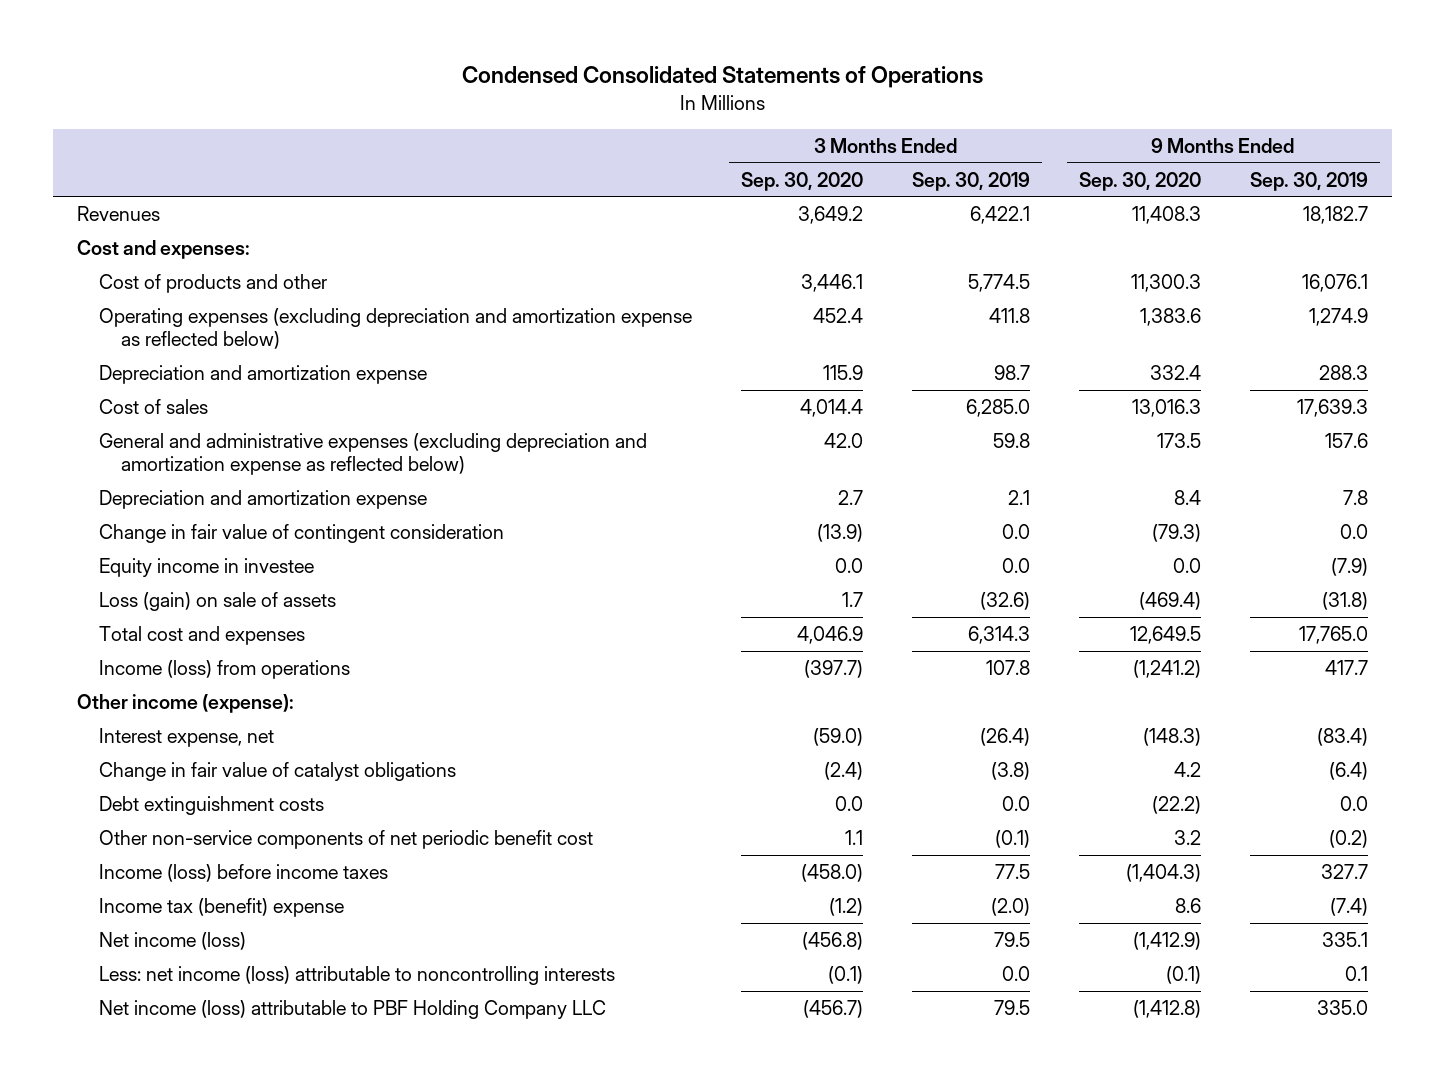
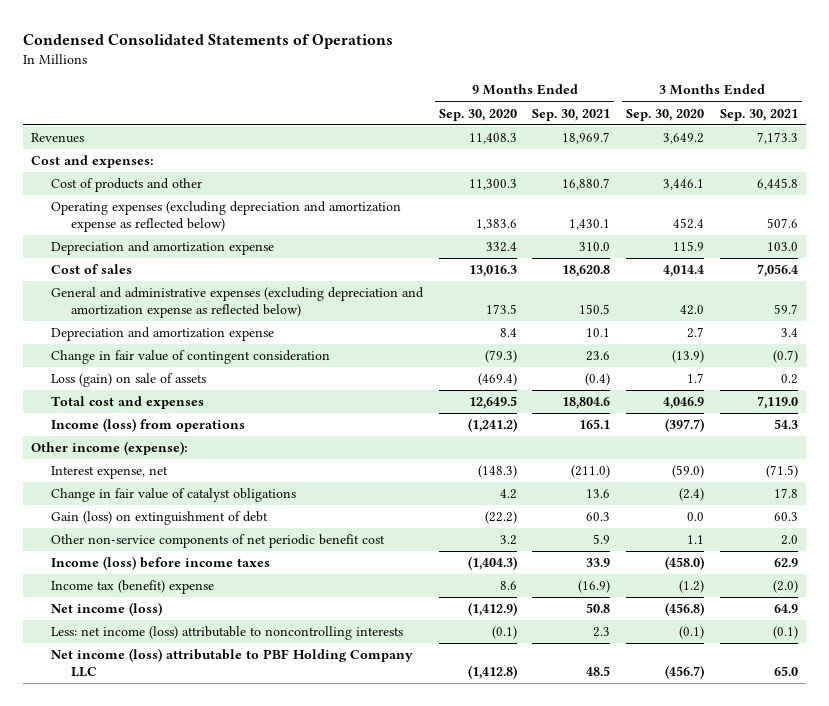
[911,171,1030,191] Sep. 30, 2019 -> none
[1249,171,1368,191] Sep. 30, 2019 -> none
none -> [532,108,611,121] Sep. 30, 2021
none -> [719,108,798,121] Sep. 30, 2021
[99,557,315,577] Equity income in investee -> none
[99,795,325,815] Debt extinguishment costs -> [51,511,269,526] Gain (loss) on extinguishment of debt

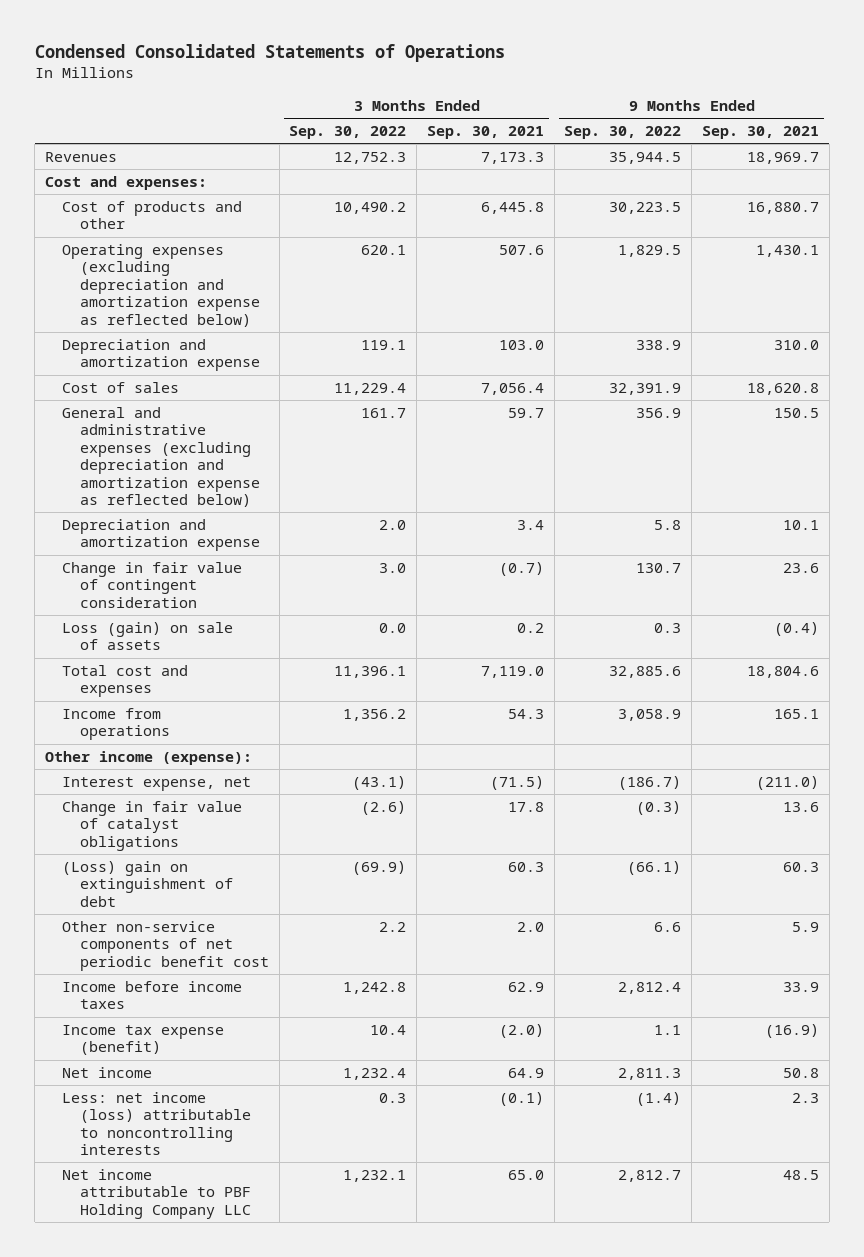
[438,108,517,121] Sep. 30, 2020 -> none
[626,108,705,121] Sep. 30, 2020 -> none
none -> [289,126,407,140] Sep. 30, 2022
none -> [564,126,682,140] Sep. 30, 2022
[51,418,246,433] Income (loss) from operations -> [62,707,170,741] Income from operations
[51,511,269,526] Gain (loss) on extinguishment of debt -> [62,860,233,907] (Loss) gain on extinguishment of debt
[51,556,271,571] Income (loss) before income taxes -> [62,980,243,1010] Income before income taxes
[51,580,215,595] Income tax (benefit) expense -> [62,1024,225,1056] Income tax expense (benefit)
[51,602,163,617] Net income (loss) -> [62,1066,153,1078] Net income
[51,648,414,678] Net income (loss) attributable to PBF Holding Company LLC -> [62,1168,251,1219] Net income attributable to PBF Holding Company LLC

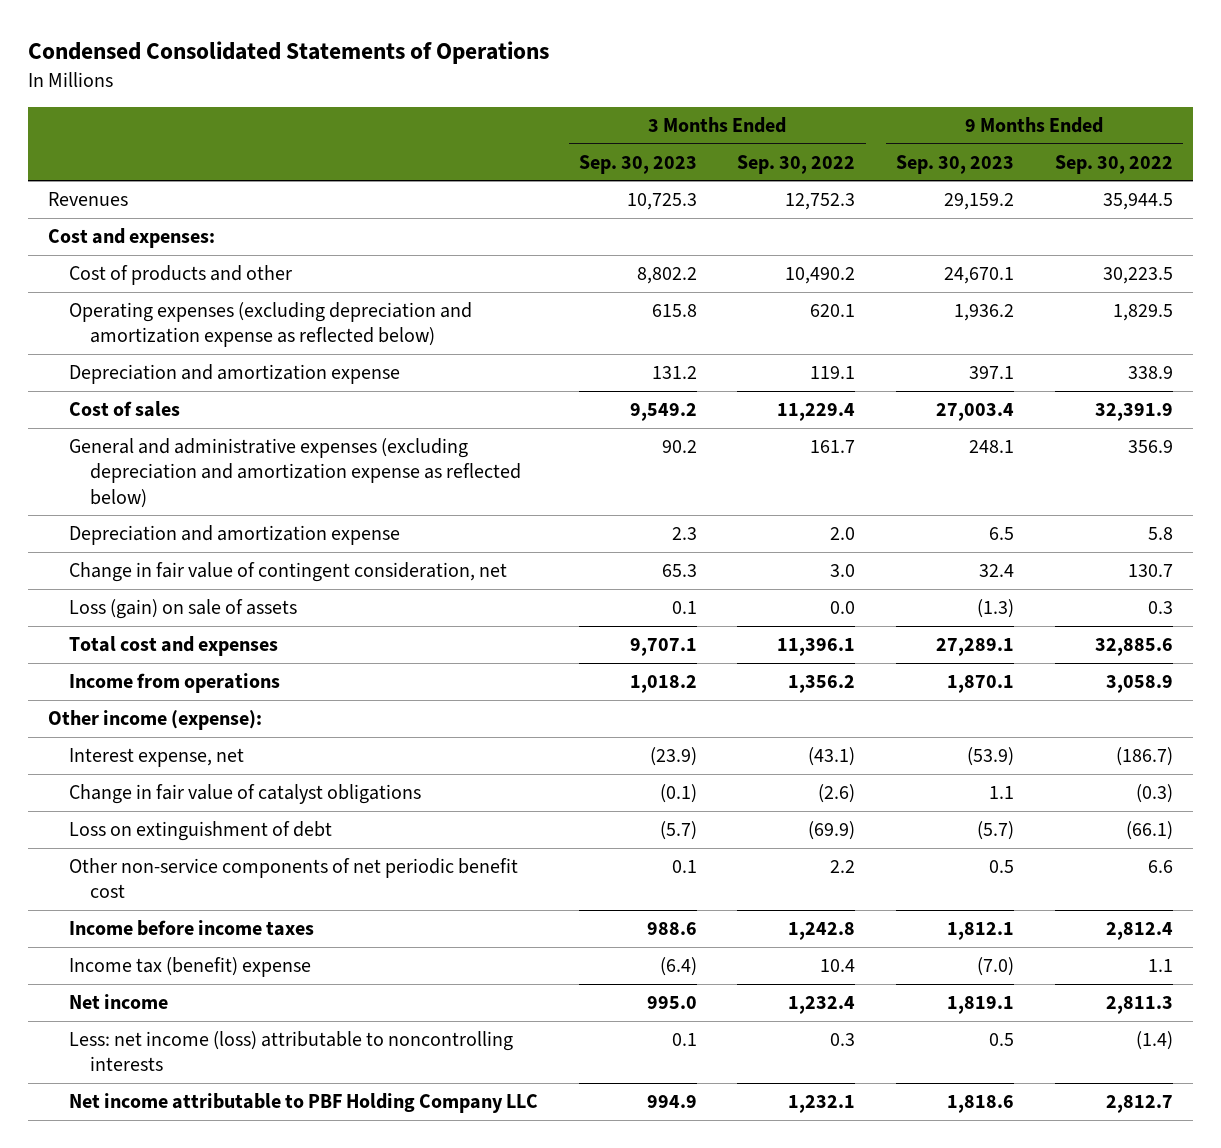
[426,126,544,140] Sep. 30, 2021 -> none
[701,126,819,140] Sep. 30, 2021 -> none
none -> [578,154,697,174] Sep. 30, 2023
none -> [896,154,1015,174] Sep. 30, 2023
[62,561,243,608] Change in fair value of contingent consideration -> [69,562,508,583] Change in fair value of contingent consideration, net
[62,860,233,907] (Loss) gain on extinguishment of debt -> [69,821,333,842] Loss on extinguishment of debt
[62,1024,225,1056] Income tax expense (benefit) -> [69,957,312,978] Income tax (benefit) expense

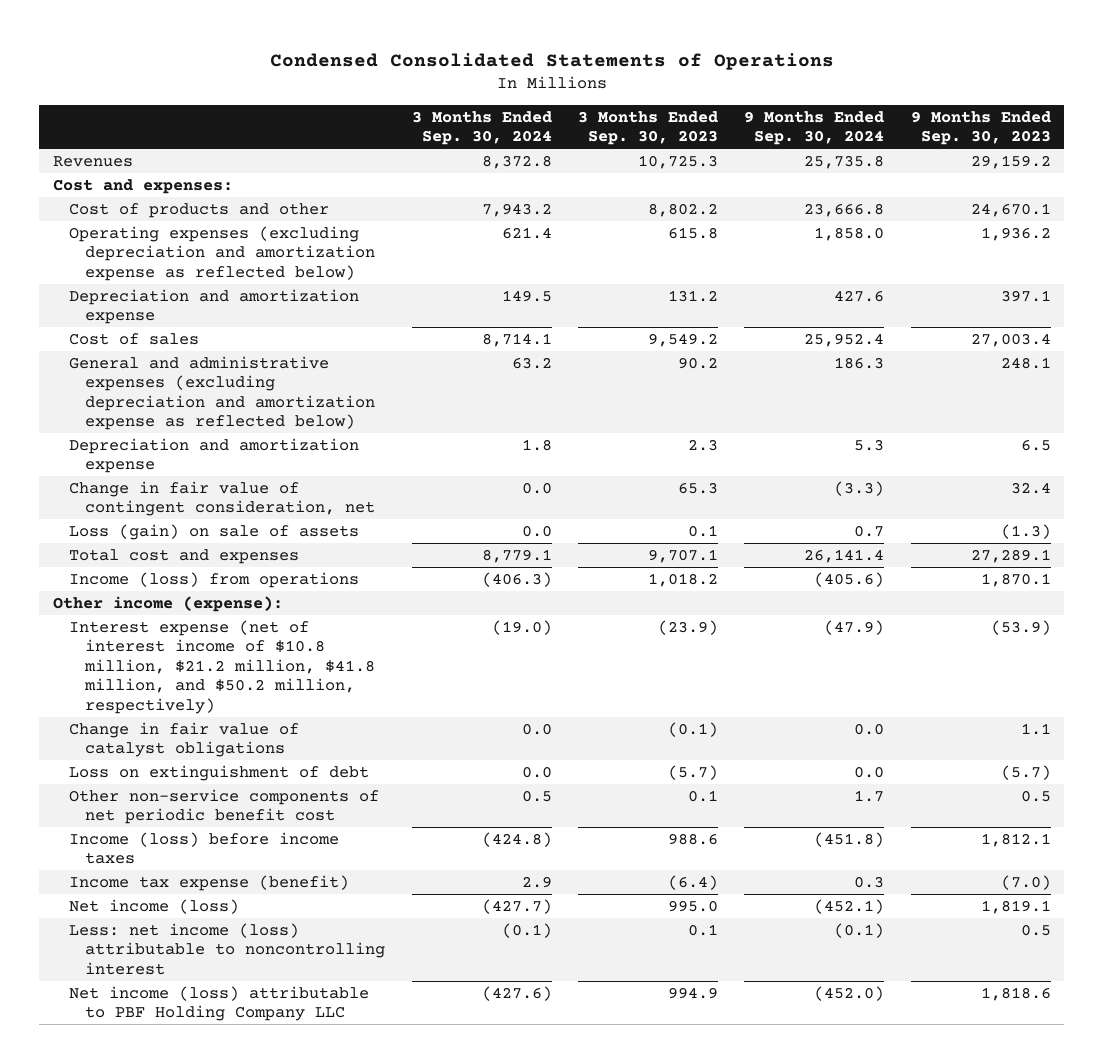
[737,154,856,174] Sep. 30, 2022 -> none
[1054,154,1173,174] Sep. 30, 2022 -> none
none -> [411,110,552,146] 3 Months Ended Sep. 30, 2024
none -> [744,110,885,146] 9 Months Ended Sep. 30, 2024
[69,673,281,694] Income from operations -> [69,571,360,588] Income (loss) from operations
[69,748,245,768] Interest expense, net -> [69,619,376,714] Interest expense (net of interest income of $10.8 million, $21.2 million, $41.8 million, and $50.2 million, respectively)
[69,920,315,937] Income before income taxes -> [69,831,340,865] Income (loss) before income taxes
[69,957,312,978] Income tax (benefit) expense -> [69,874,350,891] Income tax expense (benefit)
[69,994,169,1010] Net income -> [69,898,240,914] Net income (loss)
[69,1031,514,1072] Less: net income (loss) attributable to noncontrolling interests -> [69,922,386,975] Less: net income (loss) attributable to noncontrolling interest
[69,1093,539,1114] Net income attributable to PBF Holding Company LLC -> [69,985,370,1022] Net income (loss) attributable to PBF Holding Company LLC

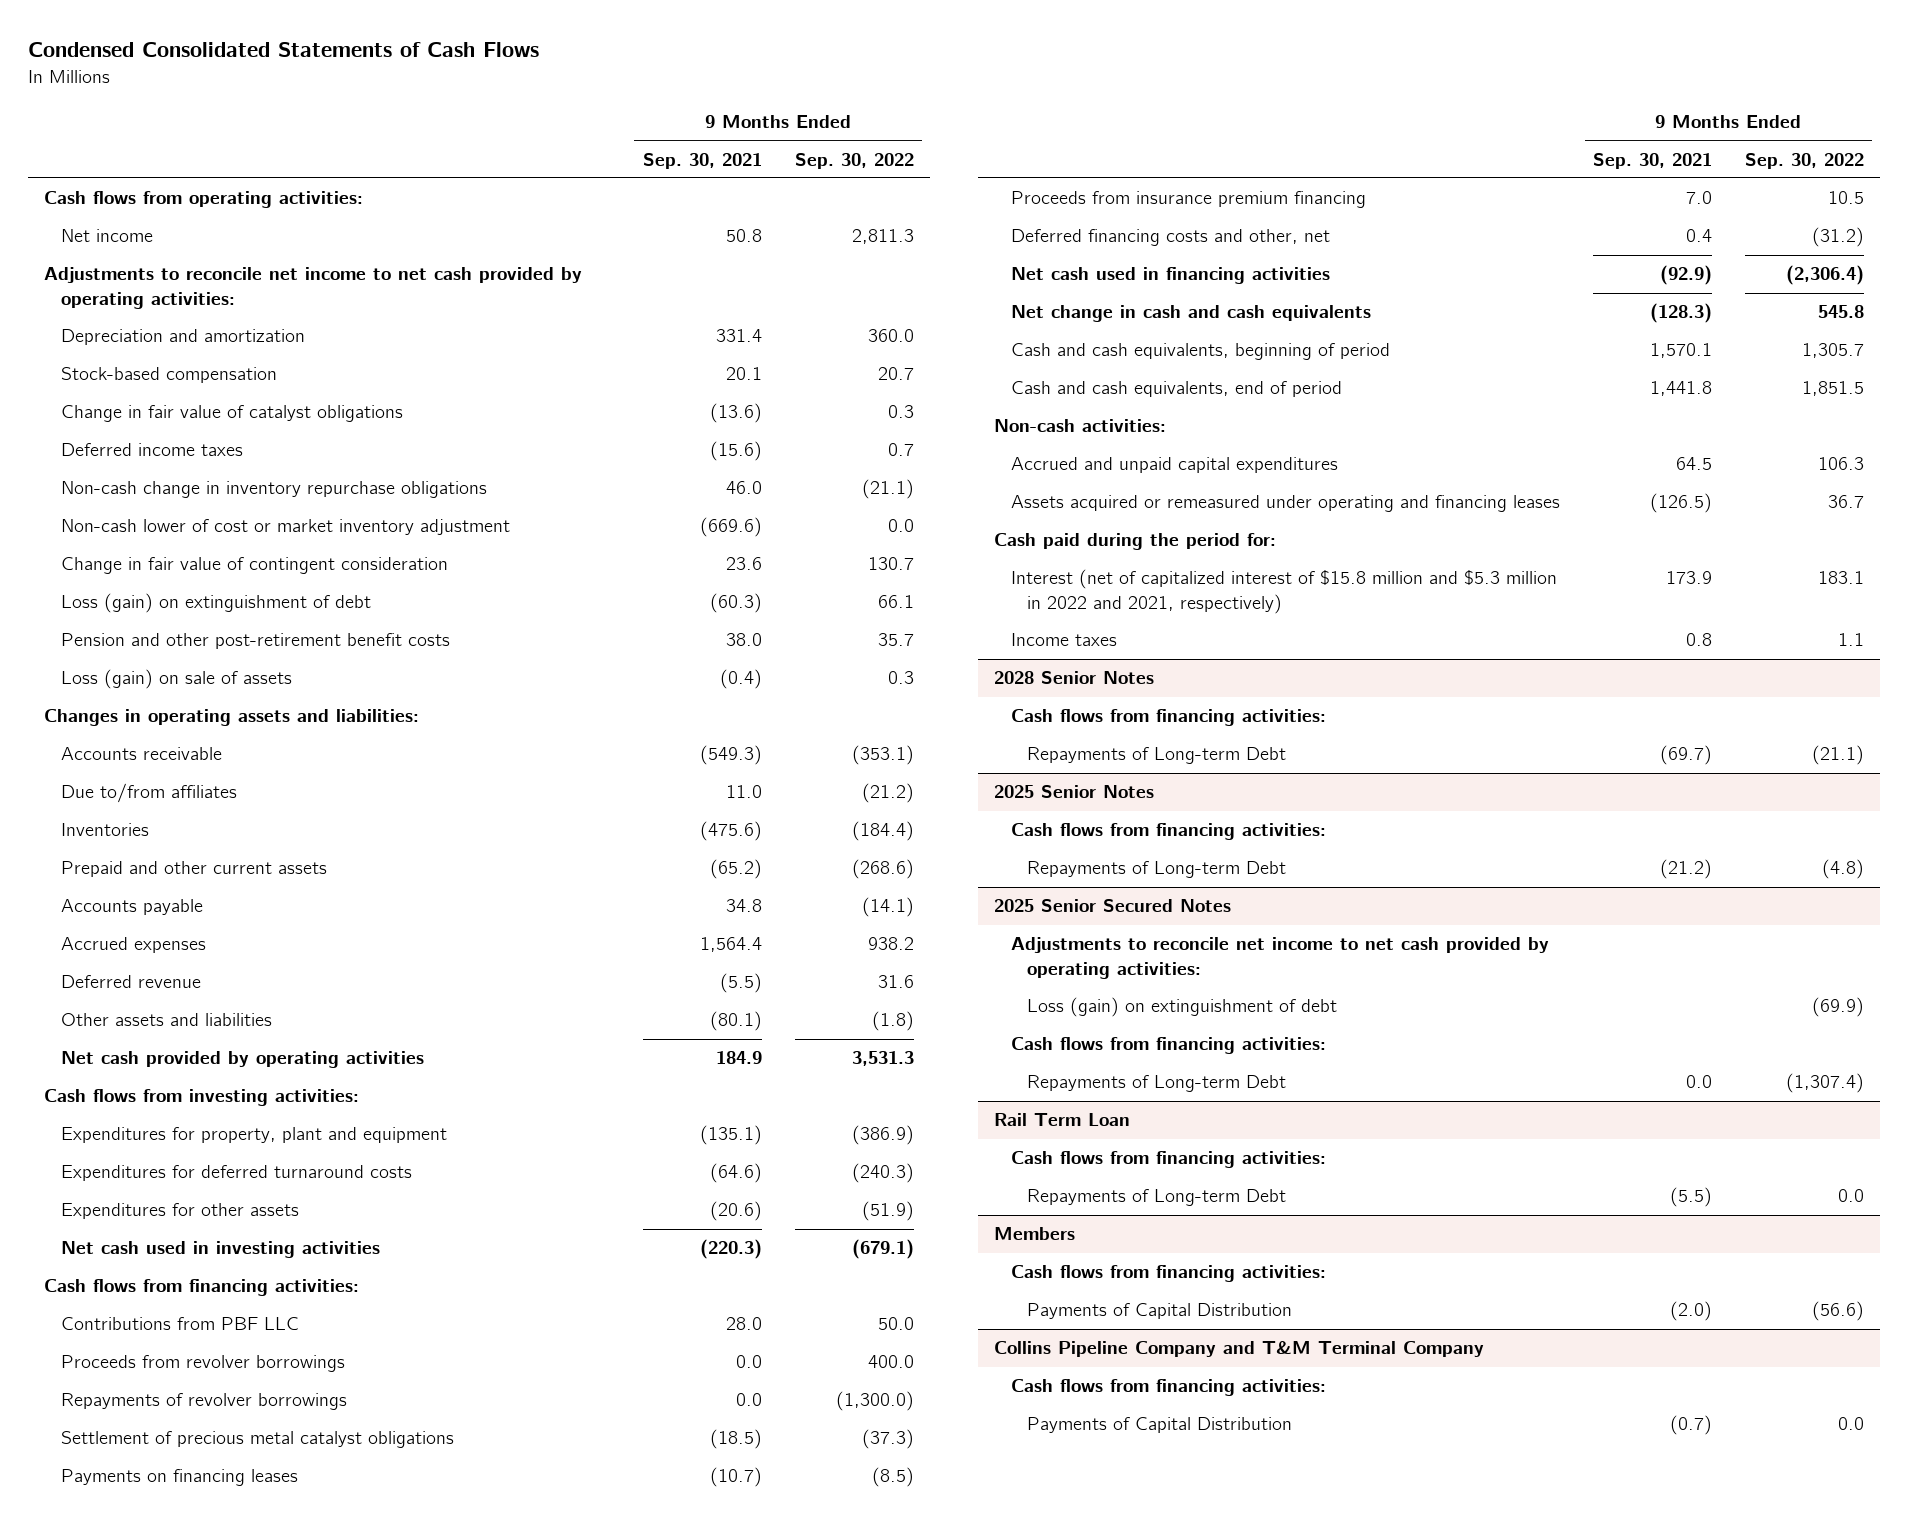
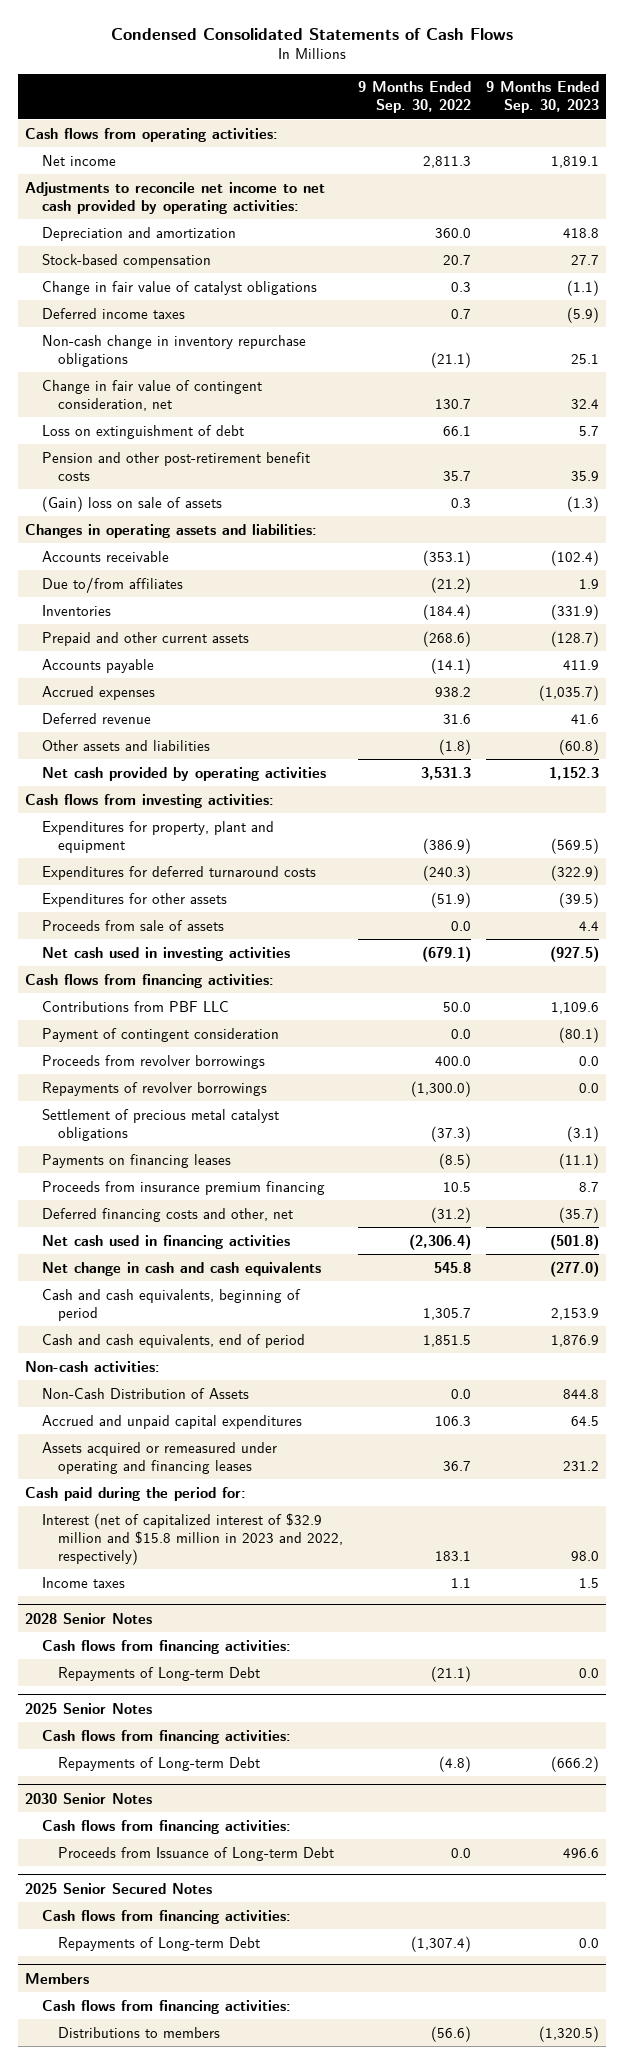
[642,152,762,169] Sep. 30, 2021 -> none
none -> [485,81,599,114] 9 Months Ended Sep. 30, 2023
[60,519,510,536] Non-cash lower of cost or market inventory adjustment -> none
[60,557,448,575] Change in fair value of contingent consideration -> [41,379,262,411] Change in fair value of contingent consideration, net
[60,593,371,614] Loss (gain) on extinguishment of debt -> [41,424,244,439] Loss on extinguishment of debt
[60,669,292,690] Loss (gain) on sale of assets -> [41,495,222,512] (Gain) loss on sale of assets
none -> [41,919,224,931] Proceeds from sale of assets
none -> [41,1027,279,1042] Payment of contingent consideration
none -> [41,1387,249,1399] Non-Cash Distribution of Assets
[1010,569,1557,614] Interest (net of capitalized interest of $15.8 million and $5.3 million in 2022 and 2021, respectively) -> [41,1512,344,1565] Interest (net of capitalized interest of $32.9 million and $15.8 million in 2023 and 2022, respectively)
none -> [24,1792,152,1804] 2030 Senior Notes
none -> [41,1819,291,1834] Cash flows from financing activities:
none -> [58,1846,335,1861] Proceeds from Issuance of Long-term Debt
[1010,937,1549,979] Adjustments to reconcile net income to net cash provided by operating activities: -> none
[1027,997,1338,1018] Loss (gain) on extinguishment of debt -> none
[994,1113,1131,1127] Rail Term Loan -> none
[1010,1151,1326,1169] Cash flows from financing activities: -> none
[1027,1189,1287,1207] Repayments of Long-term Debt -> none
[994,1341,1485,1358] Collins Pipeline Company and T&M Terminal Company -> none
[1010,1379,1326,1397] Cash flows from financing activities: -> none
[1027,1417,1293,1434] Payments of Capital Distribution -> none
[1027,1303,1293,1320] Payments of Capital Distribution -> [58,2026,221,2038] Distributions to members

